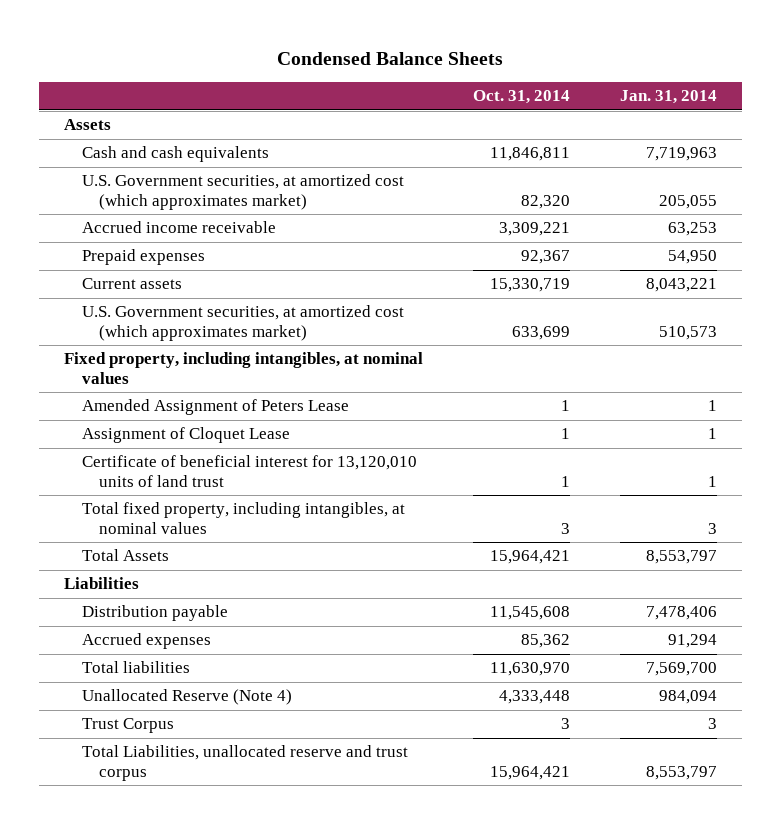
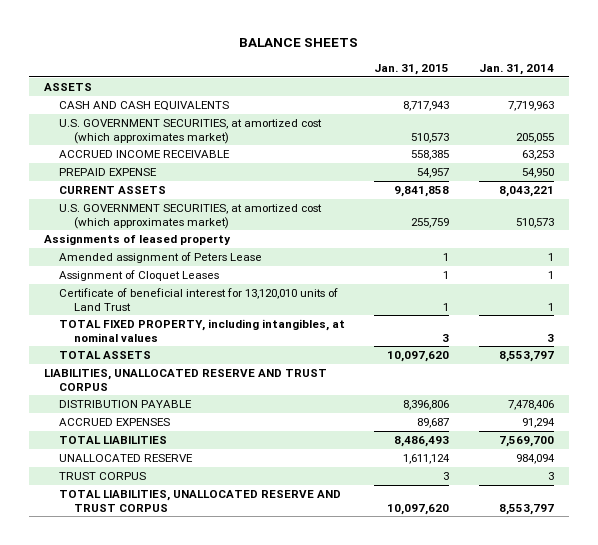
[277,52,504,66] Condensed Balance Sheets -> [239,38,359,48] BALANCE SHEETS
[472,90,570,105] Oct. 31, 2014 -> none
none -> [374,64,450,76] Jan. 31, 2015
[63,352,423,385] Fixed property, including intangibles, at nominal values -> none
[63,577,139,590] Liabilities -> none
[63,119,111,131] Assets -> [44,83,93,92] ASSETS
[81,146,269,163] Cash and cash equivalents -> [58,101,229,112] CASH AND CASH EQUIVALENTS
[81,174,404,211] U.S. Government securities, at amortized cost (which approximates market) -> [58,119,322,144] U.S. GOVERNMENT SECURITIES, at amortized cost (which approximates market)
[81,221,276,234] Accrued income receivable -> [58,150,230,159] ACCRUED INCOME RECEIVABLE
[81,249,205,266] Prepaid expenses -> [58,168,157,177] PREPAID EXPENSE
[81,278,182,290] Current assets -> [58,186,166,195] CURRENT ASSETS
[81,305,404,342] U.S. Government securities, at amortized cost (which approximates market) -> [58,204,322,229] U.S. GOVERNMENT SECURITIES, at amortized cost (which approximates market)
none -> [44,234,232,246] Assignments of leased property
[81,399,349,416] Amended Assignment of Peters Lease -> [58,252,262,264] Amended assignment of Peters Lease
[81,427,290,444] Assignment of Cloquet Lease -> [58,270,219,282] Assignment of Cloquet Leases
[81,455,417,488] Certificate of beneficial interest for 13,120,010 units of land trust -> [58,288,338,311] Certificate of beneficial interest for 13,120,010 units of Land Trust
[81,502,405,535] Total fixed property, including intangibles, at nominal values -> [58,319,345,342] TOTAL FIXED PROPERTY, including intangibles, at nominal values
[81,549,169,562] Total Assets -> [58,351,151,360] TOTAL ASSETS
none -> [44,369,328,391] LIABILITIES, UNALLOCATED RESERVE AND TRUST CORPUS
[81,605,228,622] Distribution payable -> [58,400,192,409] DISTRIBUTION PAYABLE
[81,633,211,650] Accrued expenses -> [58,418,170,427] ACCRUED EXPENSES
[81,661,190,674] Total liabilities -> [58,436,167,445] TOTAL LIABILITIES
[81,689,292,706] Unallocated Reserve (Note 4) -> [58,454,193,463] UNALLOCATED RESERVE
[81,718,174,734] Trust Corpus -> [58,472,146,481] TRUST CORPUS
[81,745,408,782] Total Liabilities, unallocated reserve and trust corpus -> [58,490,341,512] TOTAL LIABILITIES, UNALLOCATED RESERVE AND TRUST CORPUS

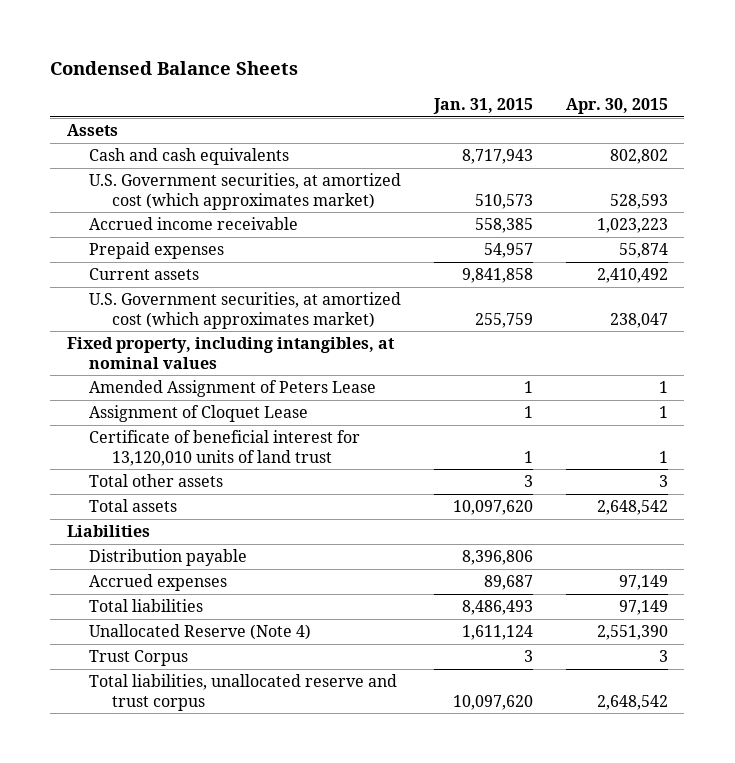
[239,38,359,48] BALANCE SHEETS -> [50,61,299,76] Condensed Balance Sheets
[478,64,554,76] Jan. 31, 2014 -> none
none -> [566,98,669,115] Apr. 30, 2015
[44,234,232,246] Assignments of leased property -> none
[44,369,328,391] LIABILITIES, UNALLOCATED RESERVE AND TRUST CORPUS -> none
[44,83,93,92] ASSETS -> [66,124,118,137] Assets
[58,101,229,112] CASH AND CASH EQUIVALENTS -> [89,148,290,166] Cash and cash equivalents
[58,119,322,144] U.S. GOVERNMENT SECURITIES, at amortized cost (which approximates market) -> [89,173,402,210] U.S. Government securities, at amortized cost (which approximates market)
[58,150,230,159] ACCRUED INCOME RECEIVABLE -> [89,217,299,231] Accrued income receivable
[58,168,157,177] PREPAID EXPENSE -> [89,242,225,260] Prepaid expenses
[58,186,166,195] CURRENT ASSETS -> [89,268,200,281] Current assets
[58,204,322,229] U.S. GOVERNMENT SECURITIES, at amortized cost (which approximates market) -> [89,292,402,329] U.S. Government securities, at amortized cost (which approximates market)
none -> [66,337,395,369] Fixed property, including intangibles, at nominal values
[58,252,262,264] Amended assignment of Peters Lease -> [89,380,377,398] Amended Assignment of Peters Lease
[58,270,219,282] Assignment of Cloquet Leases -> [89,405,309,423] Assignment of Cloquet Lease
[58,288,338,311] Certificate of beneficial interest for 13,120,010 units of Land Trust -> [89,430,361,466] Certificate of beneficial interest for 13,120,010 units of land trust
[58,319,345,342] TOTAL FIXED PROPERTY, including intangibles, at nominal values -> [89,474,224,488] Total other assets
[58,351,151,360] TOTAL ASSETS -> [89,499,178,513] Total assets
none -> [66,525,150,538] Liabilities
[58,400,192,409] DISTRIBUTION PAYABLE -> [89,549,248,567] Distribution payable
[58,418,170,427] ACCRUED EXPENSES -> [89,574,228,592] Accrued expenses
[58,436,167,445] TOTAL LIABILITIES -> [89,599,204,613] Total liabilities
[58,454,193,463] UNALLOCATED RESERVE -> [89,624,312,641] Unallocated Reserve (Note 4)
[58,472,146,481] TRUST CORPUS -> [89,650,189,667] Trust Corpus
[58,490,341,512] TOTAL LIABILITIES, UNALLOCATED RESERVE AND TRUST CORPUS -> [89,674,398,711] Total liabilities, unallocated reserve and trust corpus

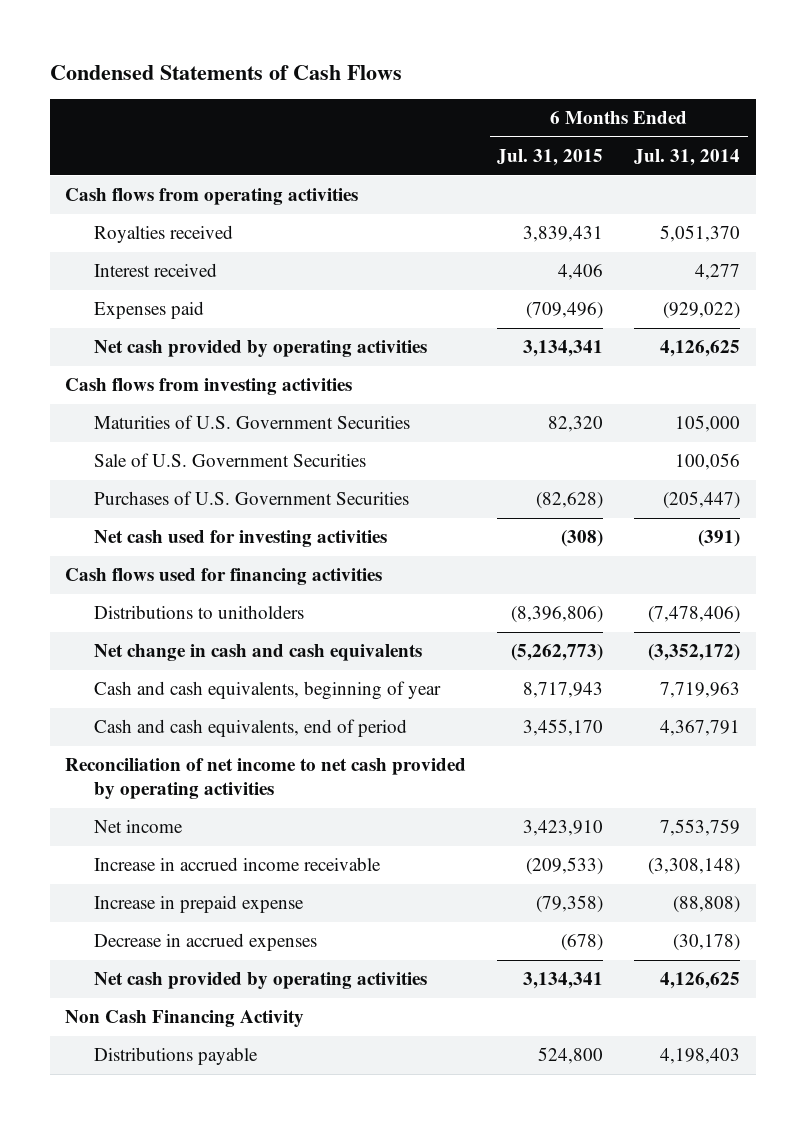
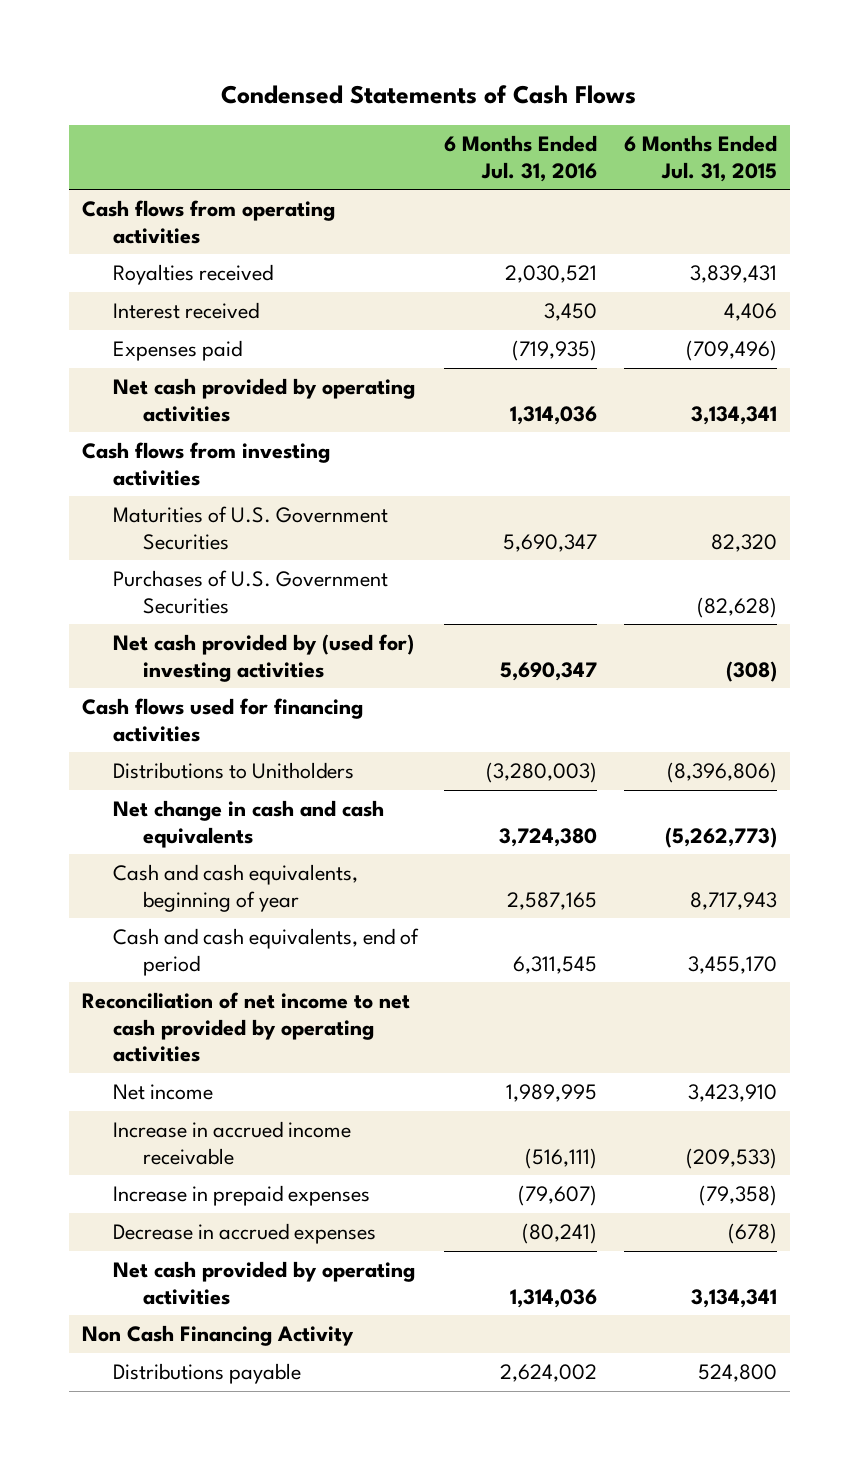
[634,148,741,166] Jul. 31, 2014 -> none
none -> [444,135,598,182] 6 Months Ended Jul. 31, 2016
[93,453,366,468] Sale of U.S. Government Securities -> none
[93,530,387,548] Net cash used for investing activities -> [112,634,414,682] Net cash provided by (used for) investing activities
[93,605,304,620] Distributions to unitholders -> [112,762,354,780] Distributions to Unitholders
[93,895,304,914] Increase in prepaid expense -> [112,1185,370,1207] Increase in prepaid expenses

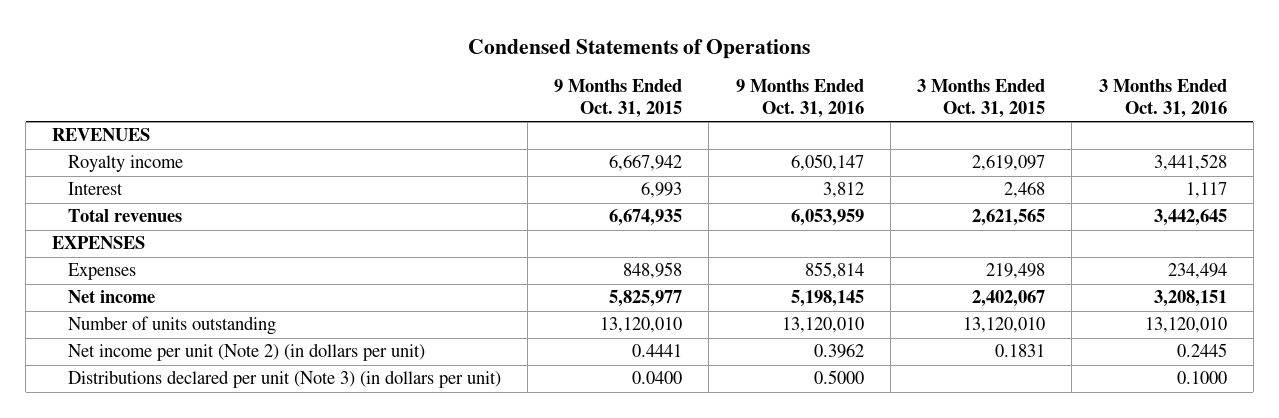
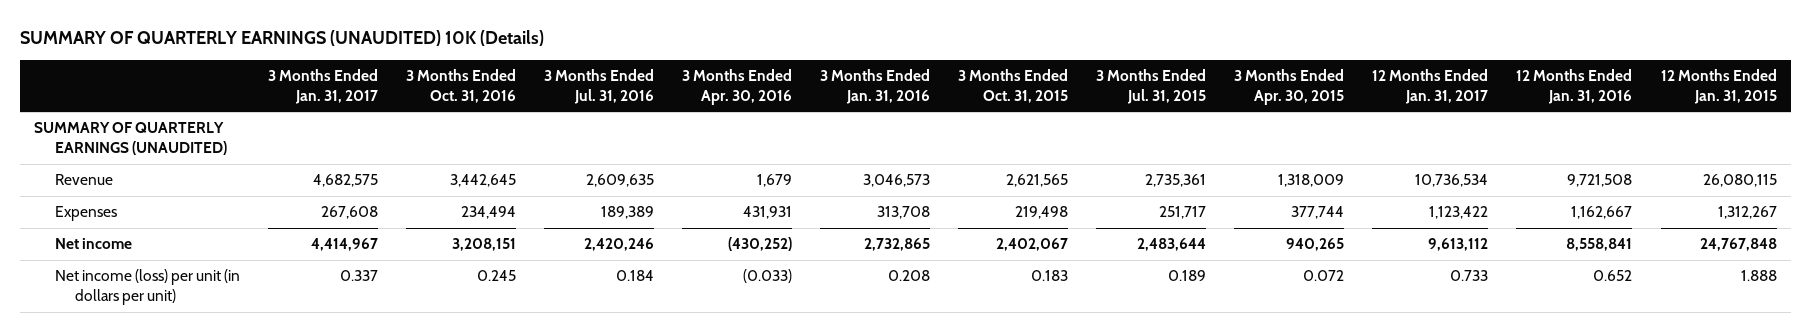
[468,39,811,60] Condensed Statements of Operations -> [20,30,545,47] SUMMARY OF QUARTERLY EARNINGS (UNAUDITED) 10K (Details)
[554,79,683,119] 9 Months Ended Oct. 31, 2015 -> none
[735,79,864,119] 9 Months Ended Oct. 31, 2016 -> none
none -> [267,68,378,104] 3 Months Ended Jan. 31, 2017
none -> [543,68,654,104] 3 Months Ended Jul. 31, 2016
none -> [681,68,792,105] 3 Months Ended Apr. 30, 2016
none -> [819,68,930,104] 3 Months Ended Jan. 31, 2016
none -> [1096,68,1207,104] 3 Months Ended Jul. 31, 2015
none -> [1234,68,1345,105] 3 Months Ended Apr. 30, 2015
none -> [1372,68,1489,104] 12 Months Ended Jan. 31, 2017
none -> [1516,68,1633,104] 12 Months Ended Jan. 31, 2016
none -> [1660,68,1777,104] 12 Months Ended Jan. 31, 2015
[52,128,151,142] REVENUES -> none
[67,155,183,173] Royalty income -> none
[67,182,123,196] Interest -> none
[52,236,146,250] EXPENSES -> none
none -> [34,122,227,156] SUMMARY OF QUARTERLY EARNINGS (UNAUDITED)
[67,209,182,223] Total revenues -> [54,174,113,186] Revenue
[67,316,276,336] Number of units outstanding -> none
[67,370,501,389] Distributions declared per unit (Note 3) (in dollars per unit) -> none
[67,343,425,362] Net income per unit (Note 2) (in dollars per unit) -> [54,269,240,306] Net income (loss) per unit (in dollars per unit)
[995,344,1046,358] 0.1831 -> [1031,270,1069,282] 0.183
[1176,343,1227,358] 0.2445 -> [476,270,516,282] 0.245

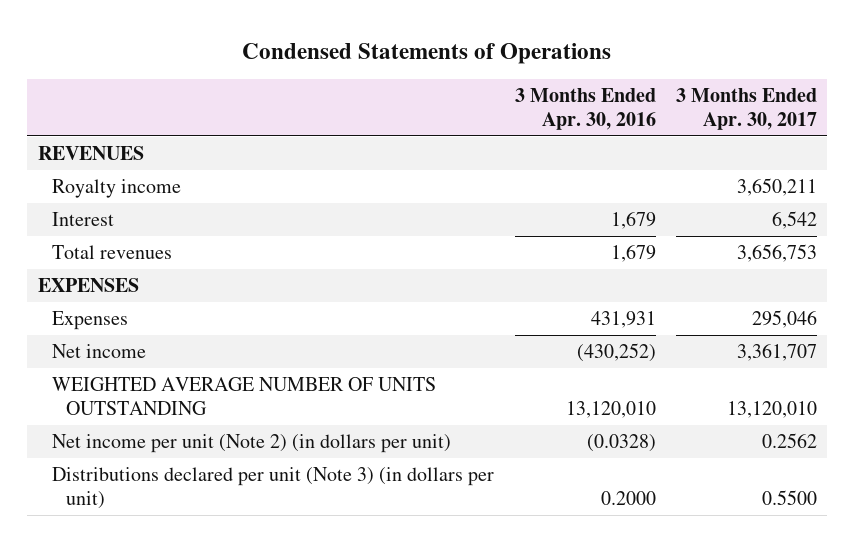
[20,30,545,47] SUMMARY OF QUARTERLY EARNINGS (UNAUDITED) 10K (Details) -> [242,42,612,64] Condensed Statements of Operations
[267,68,378,104] 3 Months Ended Jan. 31, 2017 -> none
[405,68,516,103] 3 Months Ended Oct. 31, 2016 -> none
[543,68,654,104] 3 Months Ended Jul. 31, 2016 -> none
[819,68,930,104] 3 Months Ended Jan. 31, 2016 -> none
[958,68,1069,103] 3 Months Ended Oct. 31, 2015 -> none
[1096,68,1207,104] 3 Months Ended Jul. 31, 2015 -> none
[1234,68,1345,105] 3 Months Ended Apr. 30, 2015 -> none
[1372,68,1489,104] 12 Months Ended Jan. 31, 2017 -> none
[1516,68,1633,104] 12 Months Ended Jan. 31, 2016 -> none
[1660,68,1777,104] 12 Months Ended Jan. 31, 2015 -> none
none -> [676,87,818,130] 3 Months Ended Apr. 30, 2017
[34,122,227,156] SUMMARY OF QUARTERLY EARNINGS (UNAUDITED) -> none
none -> [37,145,144,160] REVENUES
none -> [51,178,181,198] Royalty income
none -> [51,211,114,226] Interest
[54,174,113,186] Revenue -> [51,244,172,259] Total revenues
none -> [37,277,139,292] EXPENSES
none -> [51,376,436,416] WEIGHTED AVERAGE NUMBER OF UNITS OUTSTANDING
[54,269,240,306] Net income (loss) per unit (in dollars per unit) -> [51,433,451,453] Net income per unit (Note 2) (in dollars per unit)
[742,269,792,284] (0.033) -> [586,433,656,452] (0.0328)
none -> [51,466,494,510] Distributions declared per unit (Note 3) (in dollars per unit)

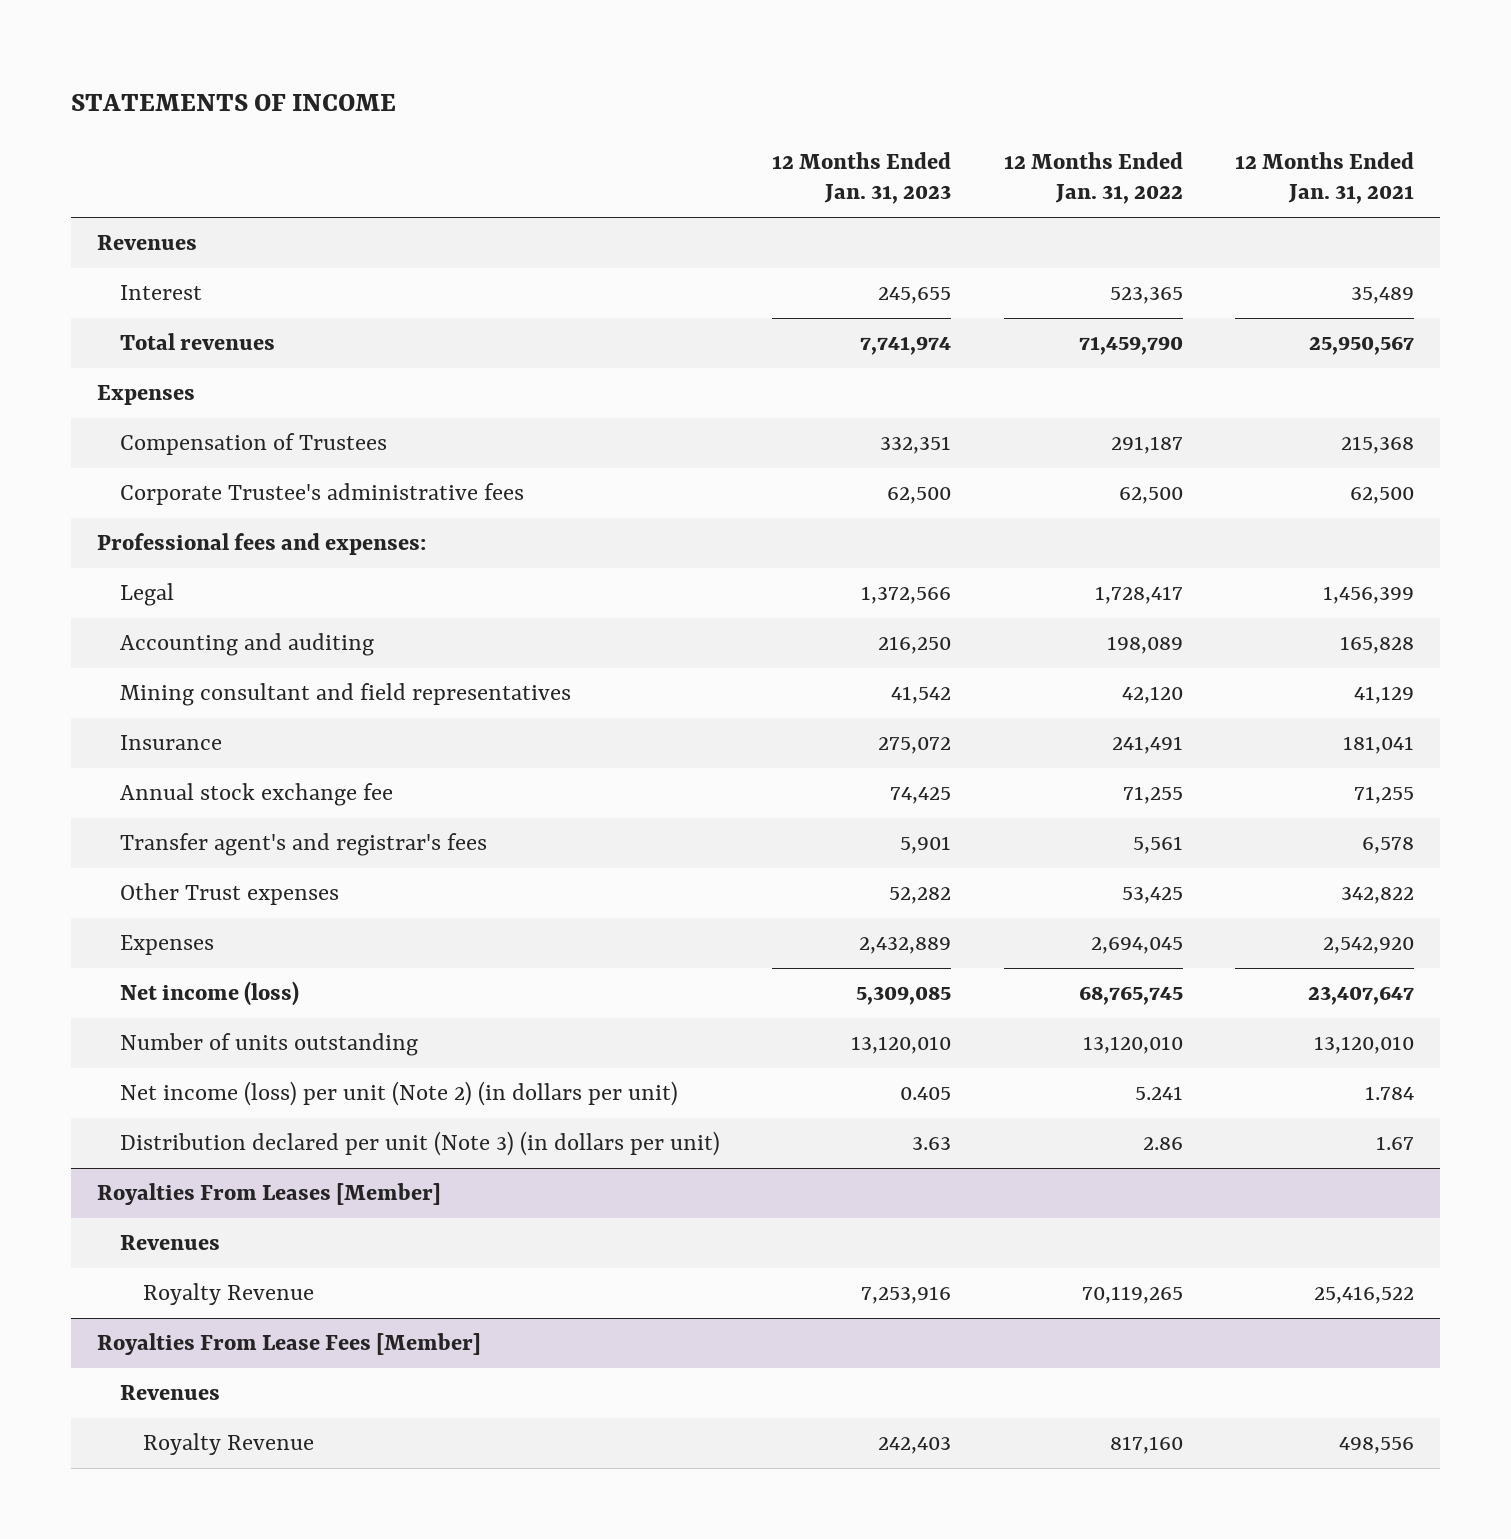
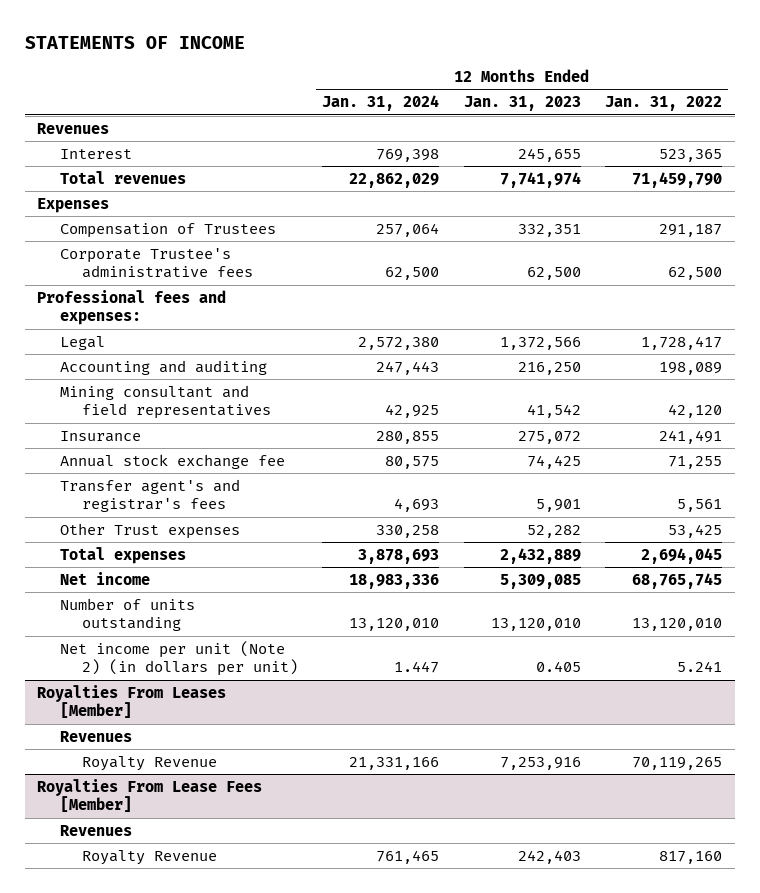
[1234,151,1414,205] 12 Months Ended Jan. 31, 2021 -> none
none -> [322,95,440,112] Jan. 31, 2024
[120,935,215,956] Expenses -> [59,547,186,565] Total expenses
[120,981,300,1007] Net income (loss) -> [59,572,150,586] Net income
[120,1131,721,1157] Distribution declared per unit (Note 3) (in dollars per unit) -> none
[120,1081,679,1107] Net income (loss) per unit (Note 2) (in dollars per unit) -> [59,641,298,677] Net income per unit (Note 2) (in dollars per unit)

